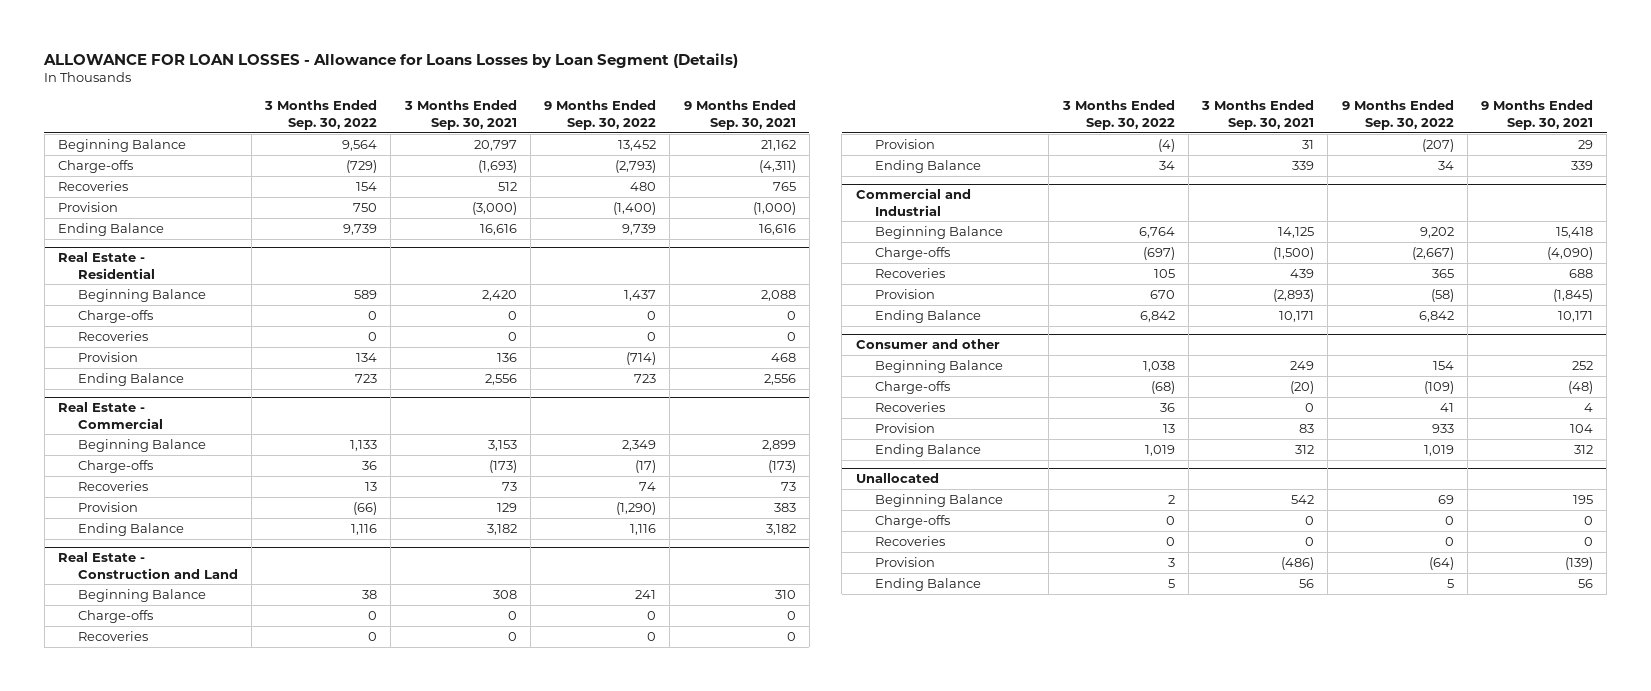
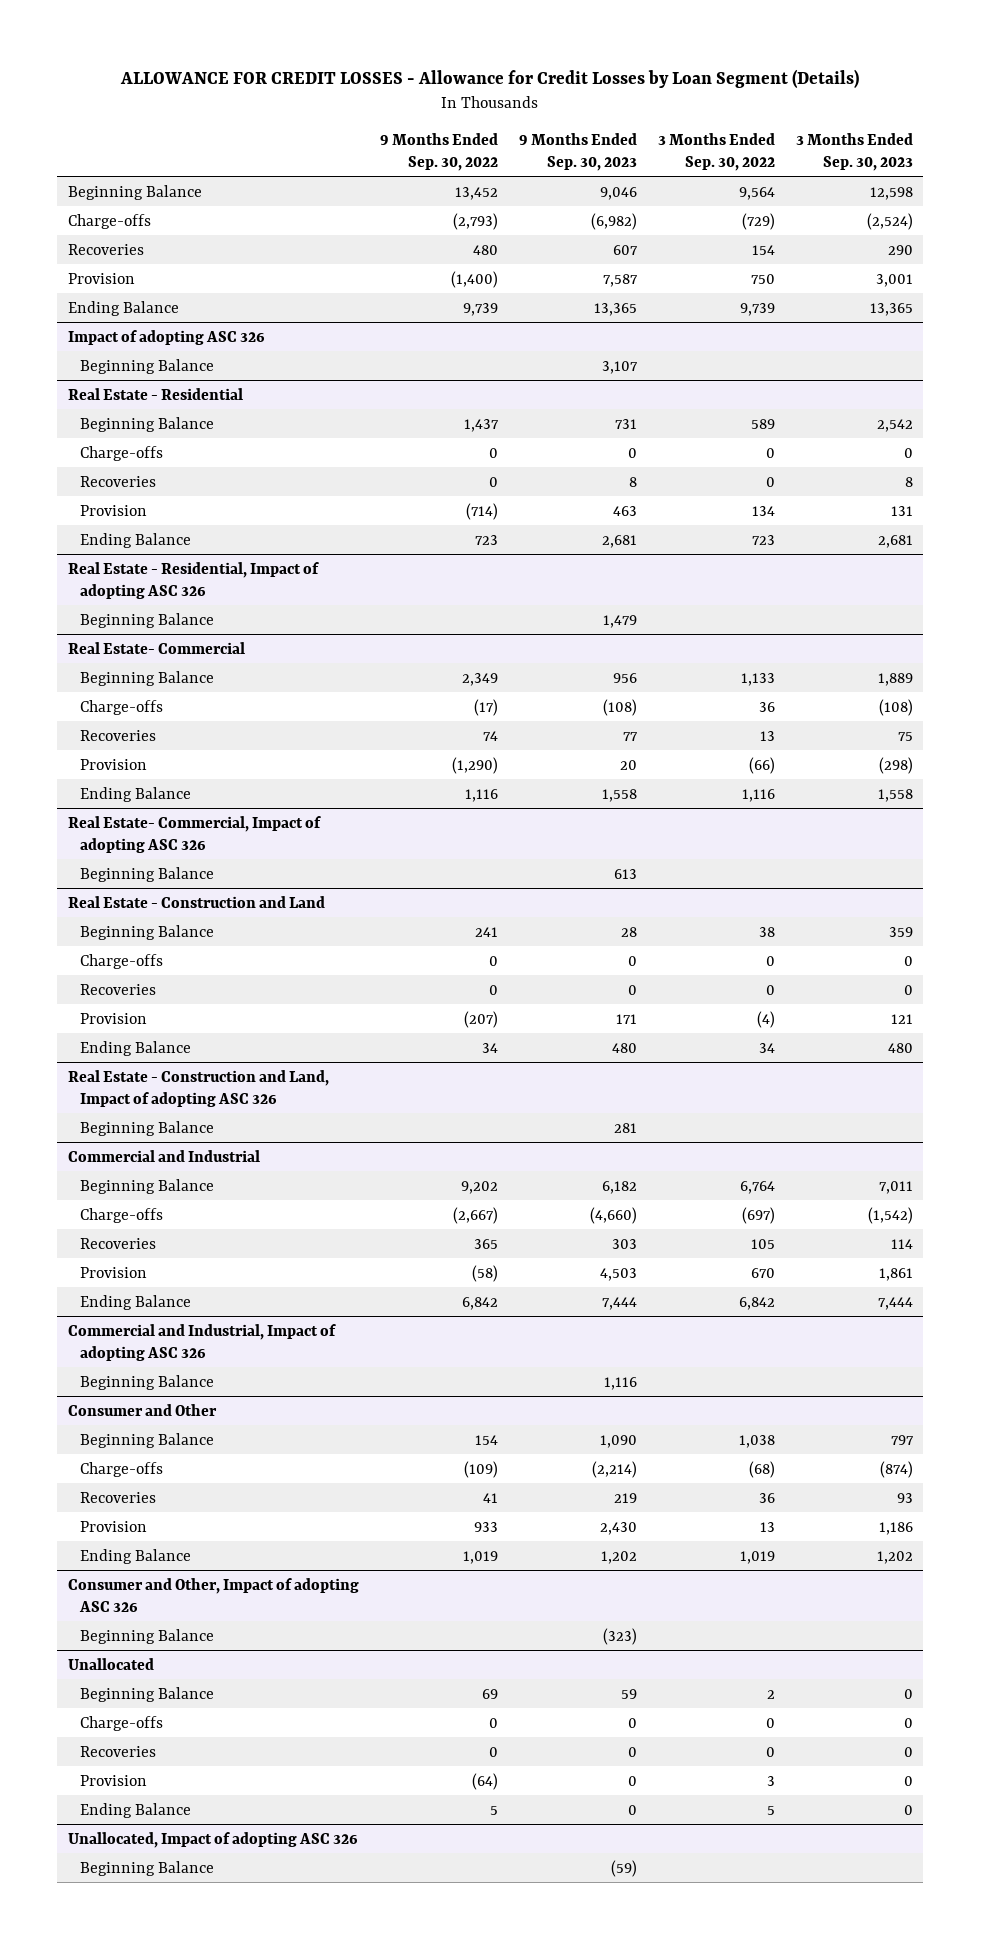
[43,52,739,68] ALLOWANCE FOR LOAN LOSSES - Allowance for Loans Losses by Loan Segment (Details) -> [120,69,860,89] ALLOWANCE FOR CREDIT LOSSES - Allowance for Credit Losses by Loan Segment (Details)
[403,100,517,130] 3 Months Ended Sep. 30, 2021 -> none
[683,100,796,130] 9 Months Ended Sep. 30, 2021 -> none
none -> [518,132,637,171] 9 Months Ended Sep. 30, 2023
none -> [795,132,913,171] 3 Months Ended Sep. 30, 2023
none -> [67,329,265,345] Impact of adopting ASC 326
none -> [80,358,215,374] Beginning Balance
none -> [67,561,319,599] Real Estate - Residential, Impact of adopting ASC 326
none -> [80,612,215,628] Beginning Balance
[58,402,163,429] Real Estate - Commercial -> [67,641,245,654] Real Estate- Commercial
none -> [67,815,321,853] Real Estate- Commercial, Impact of adopting ASC 326
none -> [80,866,215,882] Beginning Balance
none -> [67,1069,329,1107] Real Estate - Construction and Land, Impact of adopting ASC 326
none -> [80,1120,215,1136] Beginning Balance
none -> [67,1323,336,1361] Commercial and Industrial, Impact of adopting ASC 326
none -> [80,1374,215,1390] Beginning Balance
[855,339,1000,350] Consumer and other -> [67,1403,217,1416] Consumer and Other
none -> [67,1577,359,1612] Consumer and Other, Impact of adopting ASC 326
none -> [80,1628,215,1644] Beginning Balance
none -> [67,1831,358,1848] Unallocated, Impact of adopting ASC 326
none -> [80,1860,215,1876] Beginning Balance

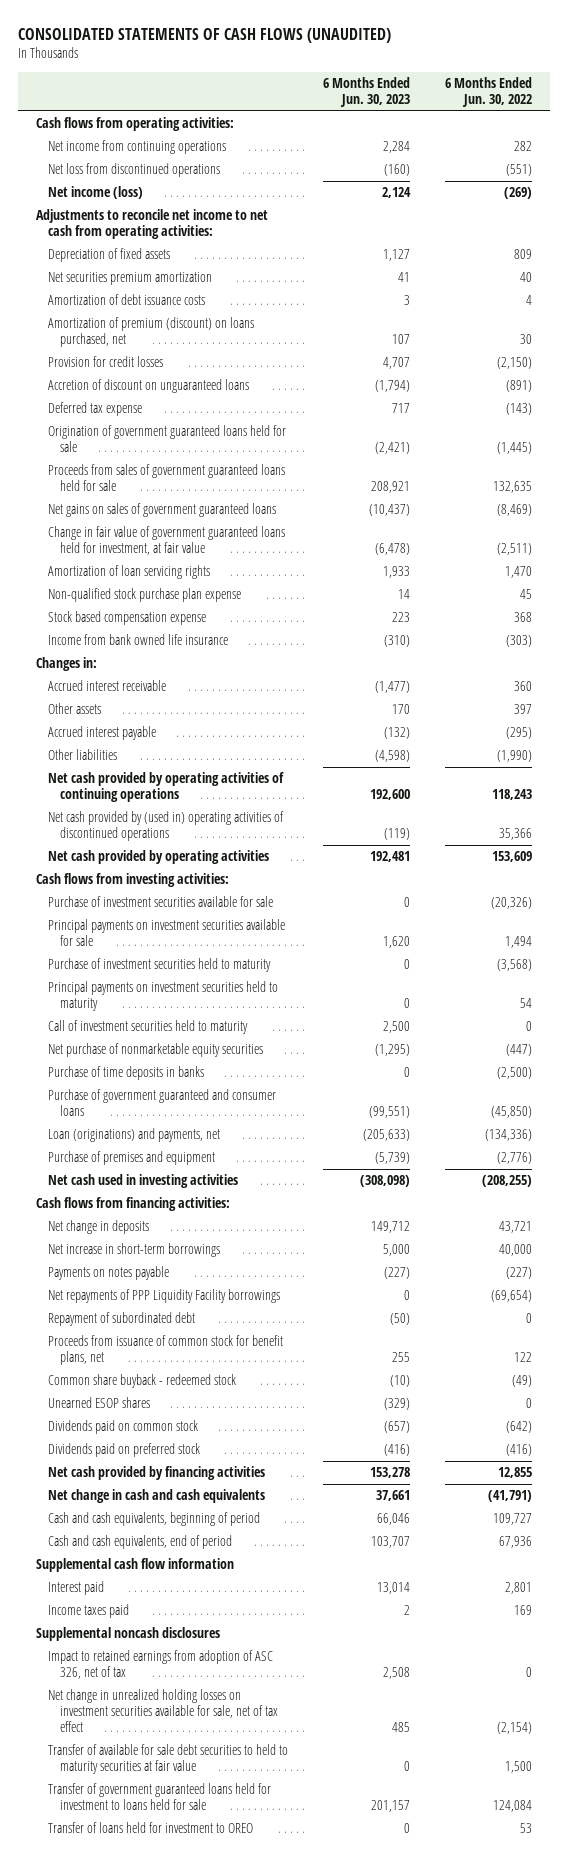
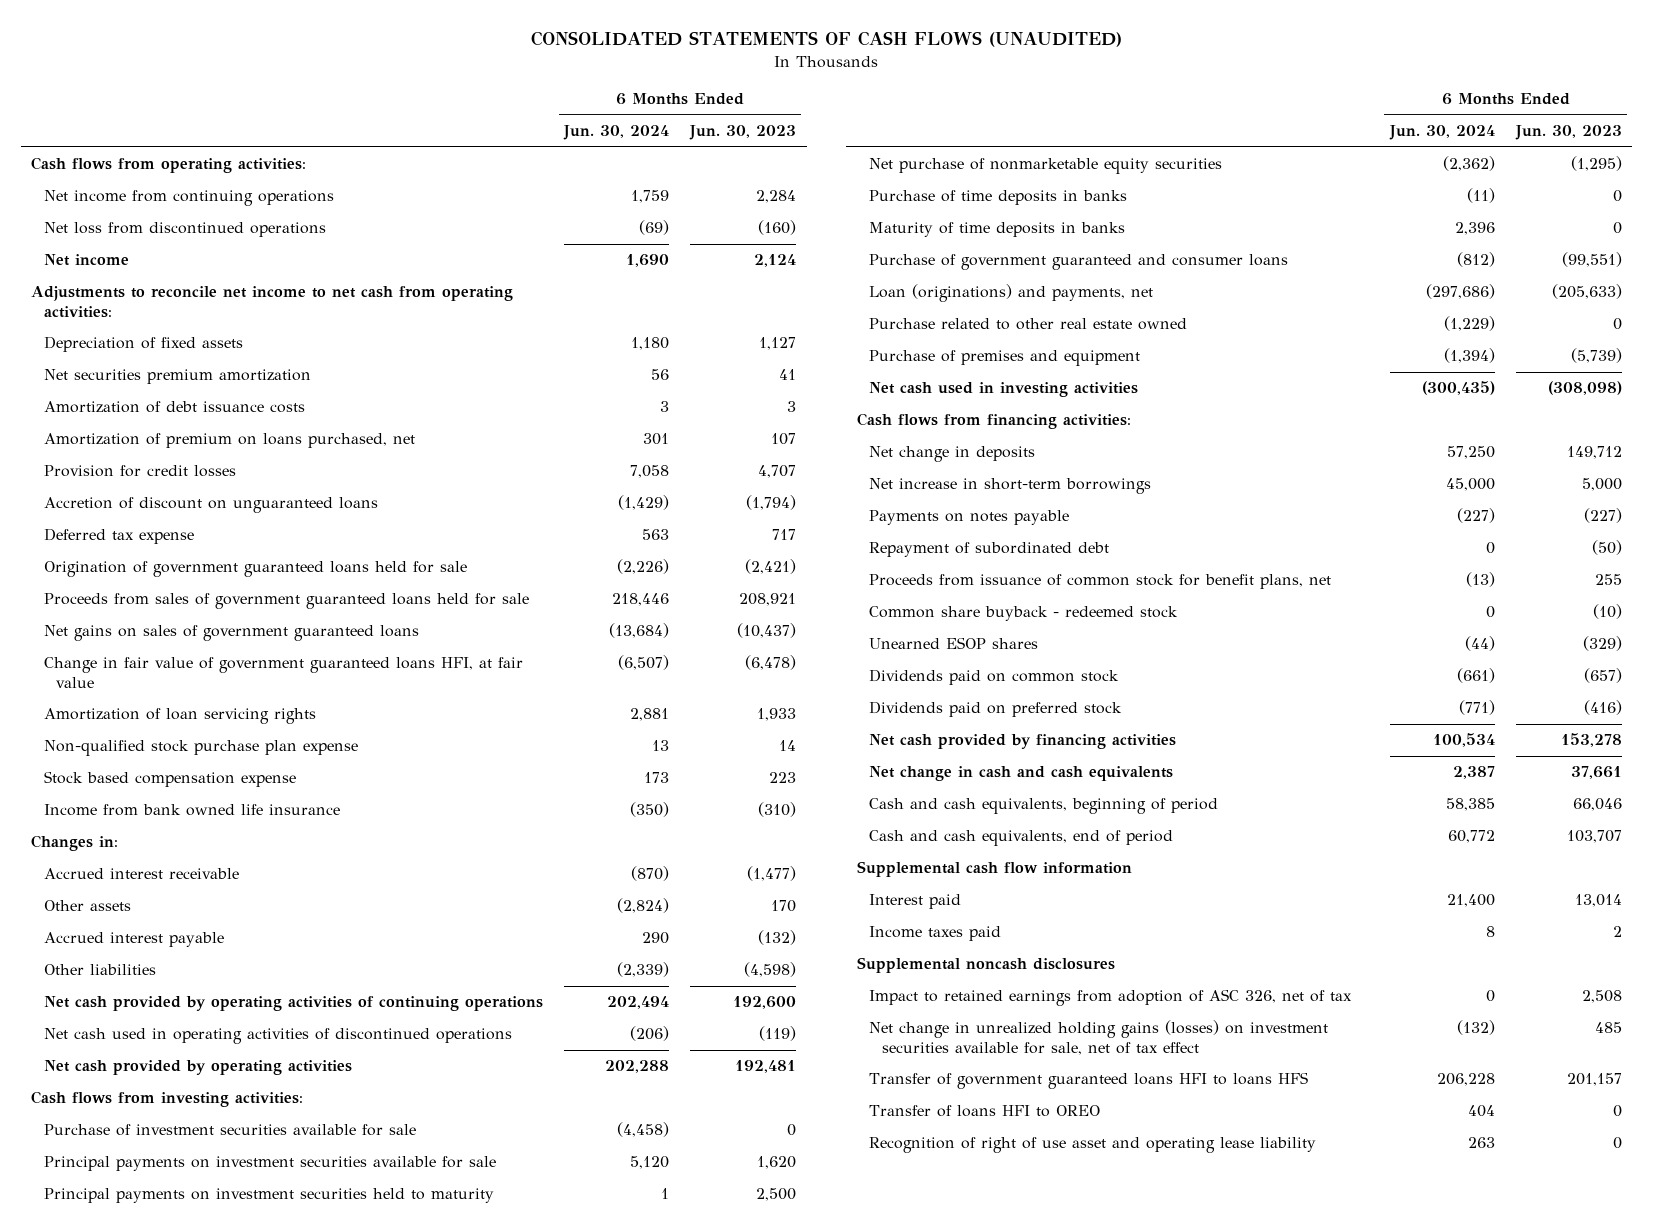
[445,77,533,108] 6 Months Ended Jun. 30, 2022 -> none
none -> [563,124,670,140] Jun. 30, 2024
[47,186,143,200] Net income (loss) -> [43,254,129,267] Net income
[47,317,254,348] Amortization of premium (discount) on loans purchased, net -> [43,433,415,449] Amortization of premium on loans purchased, net
[47,526,285,556] Change in fair value of government guaranteed loans held for investment, at fair value -> [43,657,523,688] Change in fair value of government guaranteed loans HFI, at fair value
[47,811,284,842] Net cash provided by (used in) operating activities of discontinued operations -> [43,1028,512,1045] Net cash used in operating activities of discontinued operations
[47,958,271,973] Purchase of investment securities held to maturity -> none
[47,1020,248,1035] Call of investment securities held to maturity -> none
[403,998,410,1009] 0 -> [756,1188,797,1202] 2,500
none -> [869,222,1126,238] Maturity of time deposits in banks
none -> [869,318,1188,331] Purchase related to other real estate owned
[47,1289,280,1304] Net repayments of PPP Liquidity Facility borrowings -> none
[47,1744,288,1775] Transfer of available for sale debt securities to held to maturity securities at fair value -> none
[47,1689,278,1733] Net change in unrealized holding losses on investment securities available for sale, net of tax effect -> [869,1020,1329,1055] Net change in unrealized holding gains (losses) on investment securities available for sale, net of tax effect
[47,1783,271,1811] Transfer of government guaranteed loans held for investment to loans held for sale -> [869,1072,1309,1090] Transfer of government guaranteed loans HFI to loans HFS
[47,1822,253,1834] Transfer of loans held for investment to OREO -> [869,1105,1101,1118] Transfer of loans HFI to OREO
none -> [869,1137,1317,1154] Recognition of right of use asset and operating lease liability

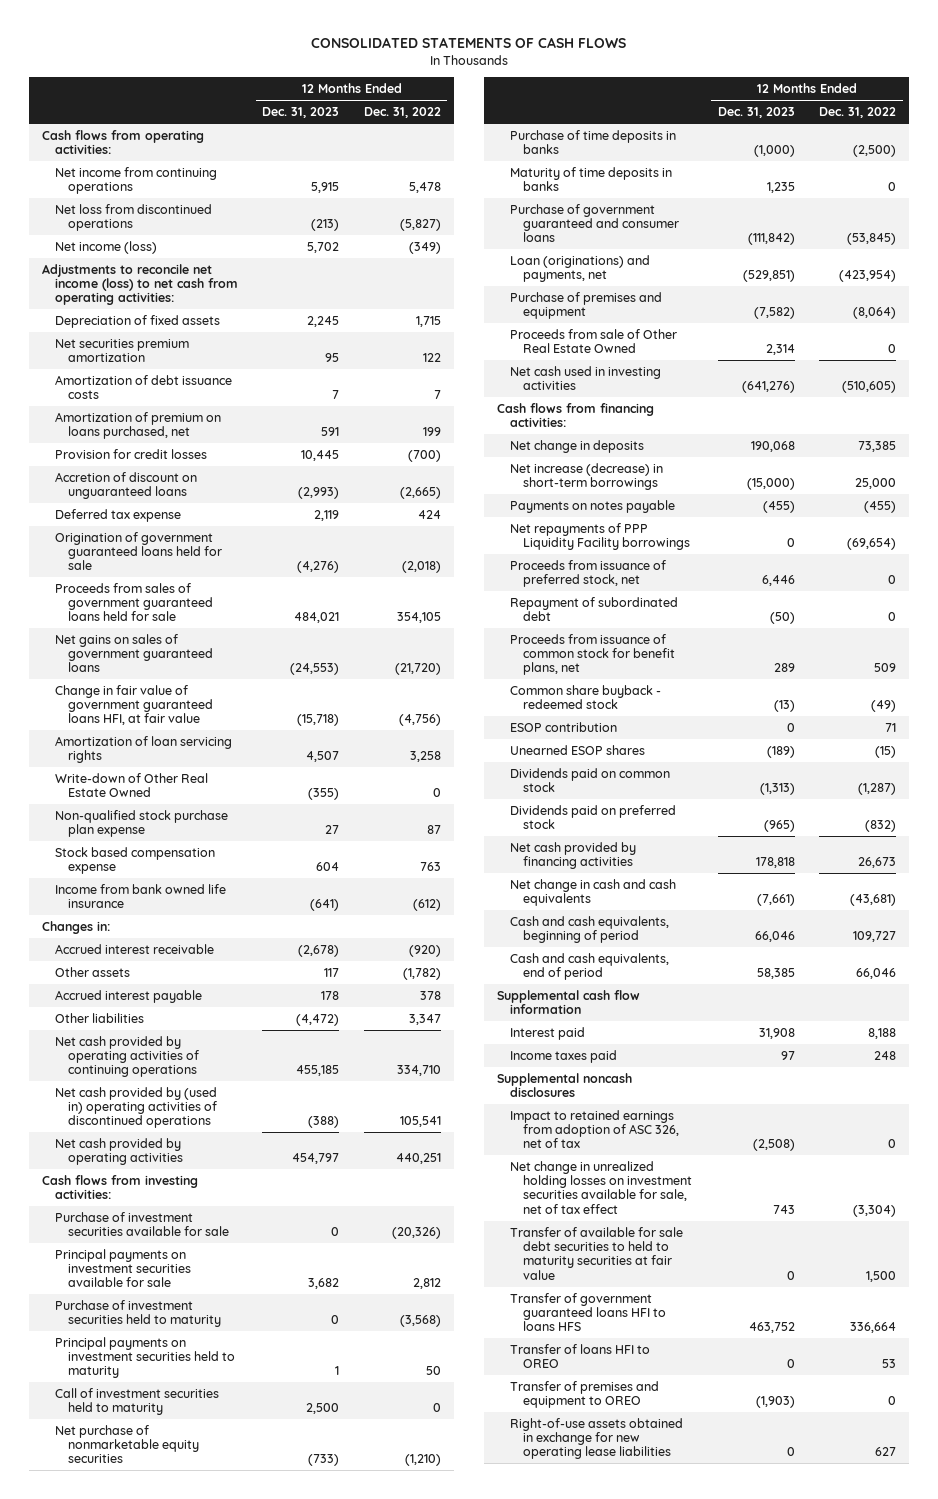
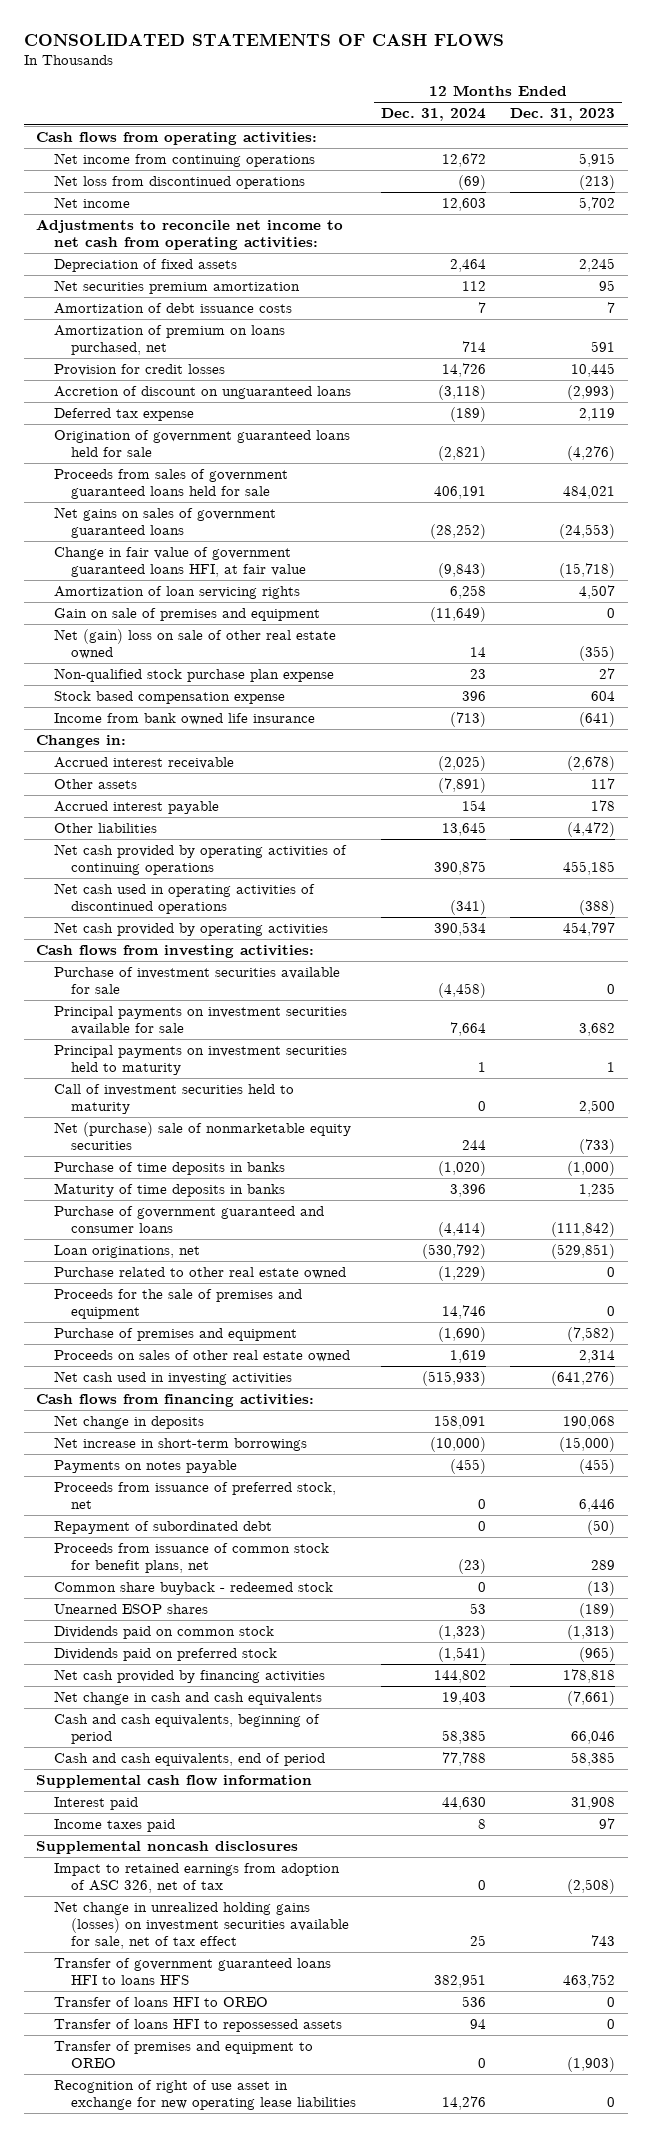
[364,107,442,119] Dec. 31, 2022 -> none
none -> [380,108,486,122] Dec. 31, 2024
[54,240,157,254] Net income (loss) -> [53,197,130,209] Net income
[41,263,238,306] Adjustments to reconcile net income (loss) to net cash from operating activities: -> [36,219,344,251] Adjustments to reconcile net income to net cash from operating activities:
none -> [53,608,320,622] Gain on sale of premises and equipment
[54,772,208,798] Write-down of Other Real Estate Owned -> [53,629,336,660] Net (gain) loss on sale of other real estate owned
[54,1086,217,1129] Net cash provided by (used in) operating activities of discontinued operations -> [53,883,315,915] Net cash used in operating activities of discontinued operations
[54,1299,221,1328] Purchase of investment securities held to maturity -> none
[54,1424,199,1464] Net purchase of nonmarketable equity securities -> [53,1122,351,1151] Net (purchase) sale of nonmarketable equity securities
[509,254,650,283] Loan (originations) and payments, net -> [53,1245,200,1259] Loan originations, net
none -> [53,1267,346,1280] Purchase related to other real estate owned
none -> [53,1289,302,1320] Proceeds for the sale of premises and equipment
[509,328,677,354] Proceeds from sale of Other Real Estate Owned -> [53,1350,350,1363] Proceeds on sales of other real estate owned
[509,462,663,491] Net increase (decrease) in short-term borrowings -> [53,1437,307,1452] Net increase in short-term borrowings
[509,522,690,551] Net repayments of PPP Liquidity Facility borrowings -> none
[509,721,617,732] ESOP contribution -> none
[509,1226,683,1280] Transfer of available for sale debt securities to held to maturity securities at fair value -> none
[509,1160,692,1214] Net change in unrealized holding losses on investment securities available for sale, net of tax effect -> [53,1901,349,1950] Net change in unrealized holding gains (losses) on investment securities available for sale, net of tax effect
none -> [53,2019,342,2033] Transfer of loans HFI to repossessed assets
[509,1417,683,1460] Right-of-use assets obtained in exchange for new operating lease liabilities -> [53,2080,356,2111] Recognition of right of use asset in exchange for new operating lease liabilities

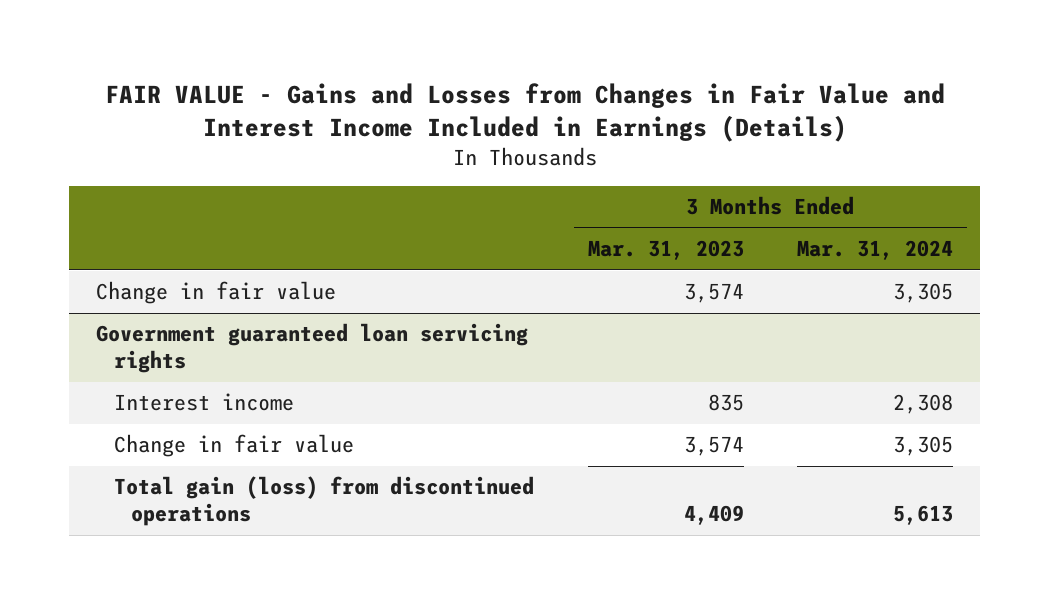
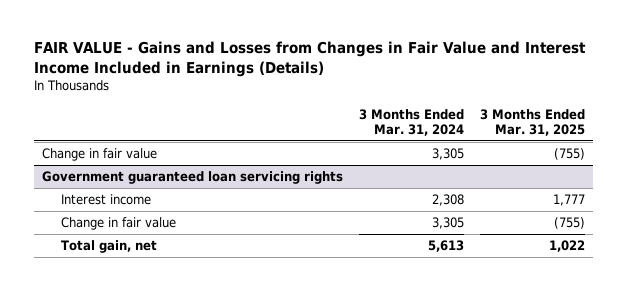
[587,240,744,261] Mar. 31, 2023 -> none
none -> [479,109,585,136] 3 Months Ended Mar. 31, 2025
[113,476,534,527] Total gain (loss) from discontinued operations -> [60,240,157,254] Total gain, net

